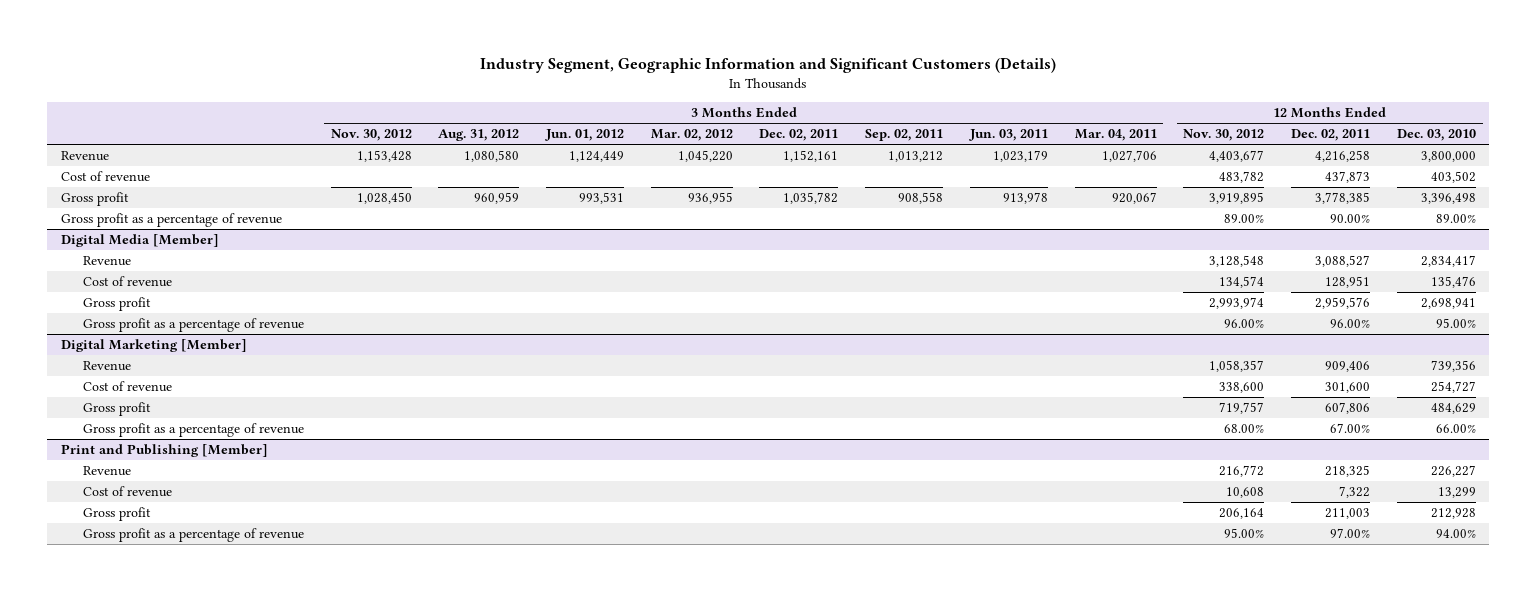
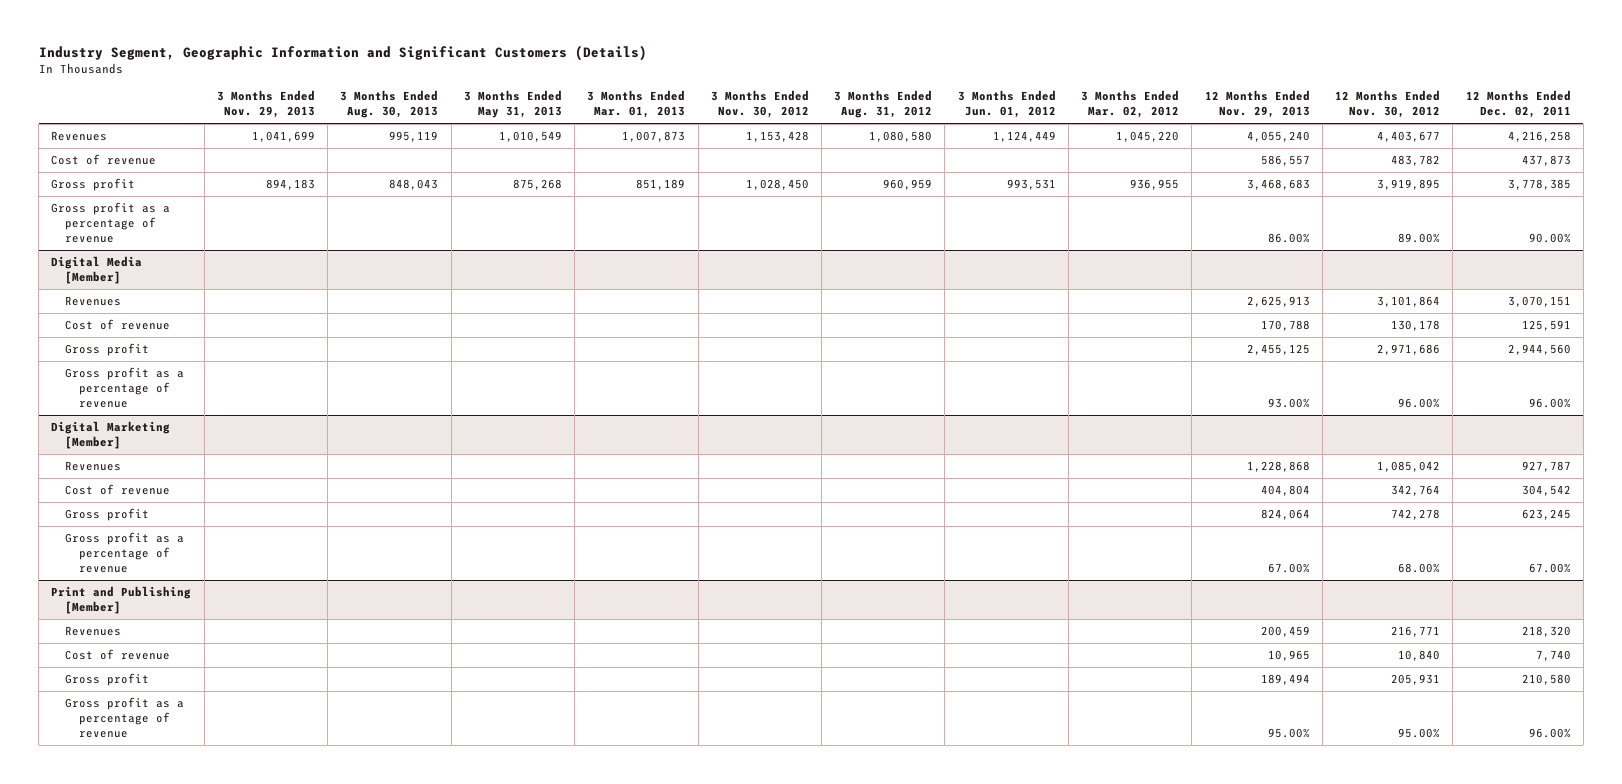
[759,129,839,142] Dec. 02, 2011 -> none
[865,129,944,142] Sep. 02, 2011 -> none
[968,129,1048,142] Jun. 03, 2011 -> none
[1074,129,1157,142] Mar. 04, 2011 -> none
[1396,129,1476,142] Dec. 03, 2010 -> none
none -> [216,90,315,119] 3 Months Ended Nov. 29, 2013
none -> [340,90,439,119] 3 Months Ended Aug. 30, 2013
none -> [463,90,562,119] 3 Months Ended May 31, 2013
none -> [587,90,686,119] 3 Months Ended Mar. 01, 2013
none -> [1204,90,1310,119] 12 Months Ended Nov. 29, 2013
[60,151,109,162] Revenue -> [51,130,108,141] Revenues
[82,256,131,267] Revenue -> none
none -> [65,295,122,306] Revenues
[1219,276,1265,289] 134,574 -> [1391,319,1441,331] 130,178
[1325,276,1371,289] 128,951 -> [1521,319,1571,331] 125,591
[1209,297,1265,310] 2,993,974 -> [1377,343,1441,355] 2,971,686
[1315,297,1371,310] 2,959,576 -> [1507,343,1571,355] 2,944,560
[82,361,131,372] Revenue -> none
none -> [65,460,122,471] Revenues
[1219,382,1265,394] 338,600 -> [1391,484,1441,496] 342,764
[1325,382,1371,394] 301,600 -> [1521,484,1571,496] 304,542
[1219,402,1265,415] 719,757 -> [1391,508,1441,520] 742,278
[1325,402,1371,415] 607,806 -> [1521,508,1571,520] 623,245
[82,466,131,477] Revenue -> none
none -> [65,625,122,636] Revenues
[1226,487,1265,499] 10,608 -> [1398,649,1441,661] 10,840
[1339,486,1371,499] 7,322 -> [1535,649,1571,661] 7,740
[1219,508,1265,520] 206,164 -> [1391,673,1441,685] 205,931
[1325,508,1371,520] 211,003 -> [1521,673,1571,685] 210,580
[1330,528,1371,539] 97.00% -> [1528,728,1571,739] 96.00%

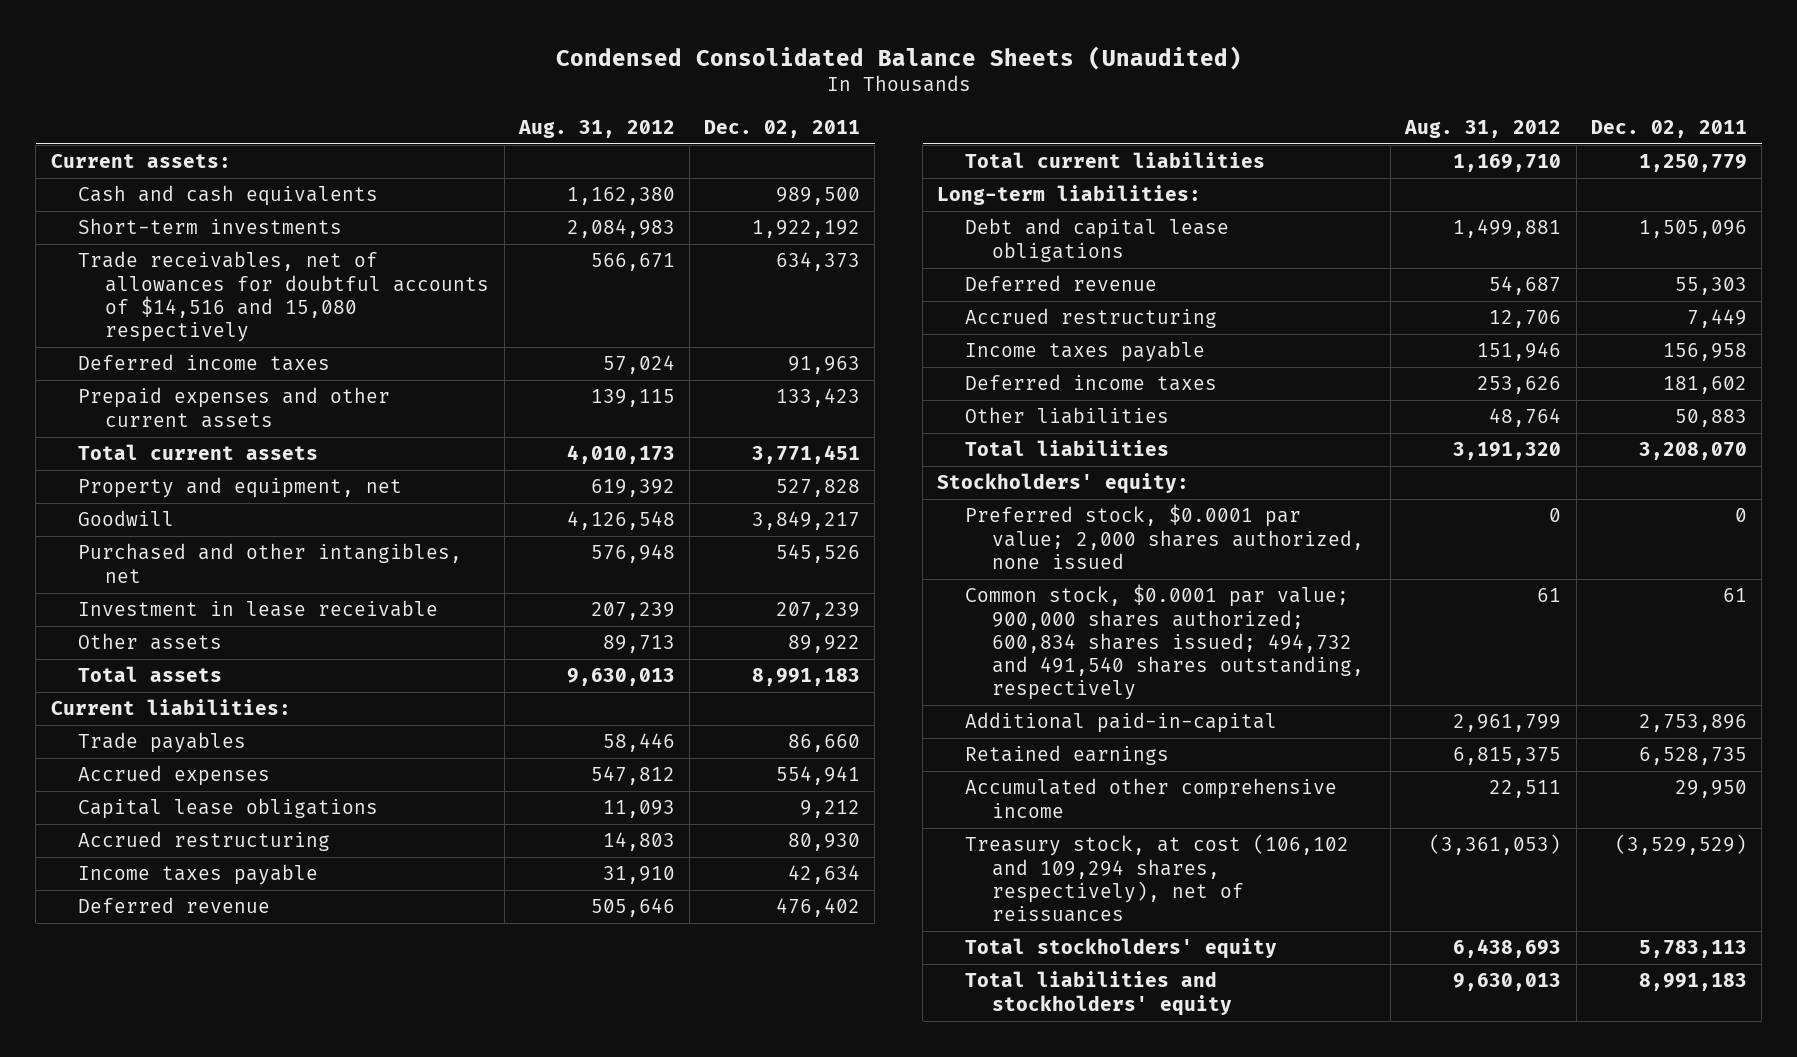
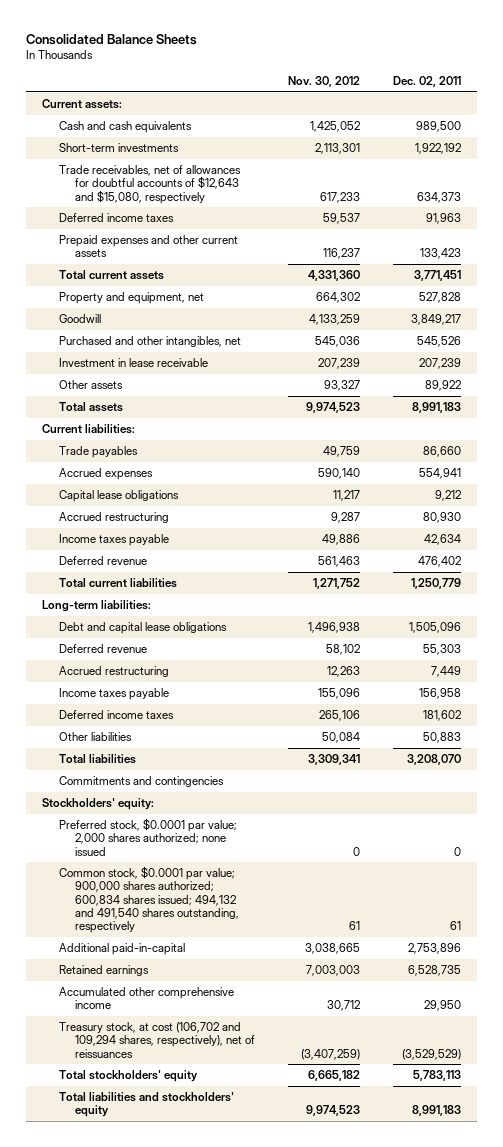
[555,45,1242,70] Condensed Consolidated Balance Sheets (Unaudited) -> [25,33,197,45] Consolidated Balance Sheets
[517,119,675,138] Aug. 31, 2012 -> none
none -> [287,76,360,88] Nov. 30, 2012
[78,251,490,342] Trade receivables, net of allowances for doubtful accounts of $14,516 and 15,080 respectively -> [58,164,241,204] Trade receivables, net of allowances for doubtful accounts of $12,643 and $15,080, respectively
none -> [58,775,224,787] Commitments and contingencies
[964,504,1365,569] Preferred stock, $0.0001 par value; 2,000 shares authorized, none issued -> [58,817,237,856] Preferred stock, $0.0001 par value; 2,000 shares authorized; none issued
[964,584,1365,701] Common stock, $0.0001 par value; 900,000 shares authorized; 600,834 shares issued; 494,732 and 491,540 shares outstanding, respectively -> [58,865,239,934] Common stock, $0.0001 par value; 900,000 shares authorized; 600,834 shares issued; 494,132 and 491,540 shares outstanding, respectively
[964,834,1349,922] Treasury stock, at cost (106,102 and 109,294 shares, respectively), net of reissuances -> [58,1021,255,1058] Treasury stock, at cost (106,702 and 109,294 shares, respectively), net of reissuances

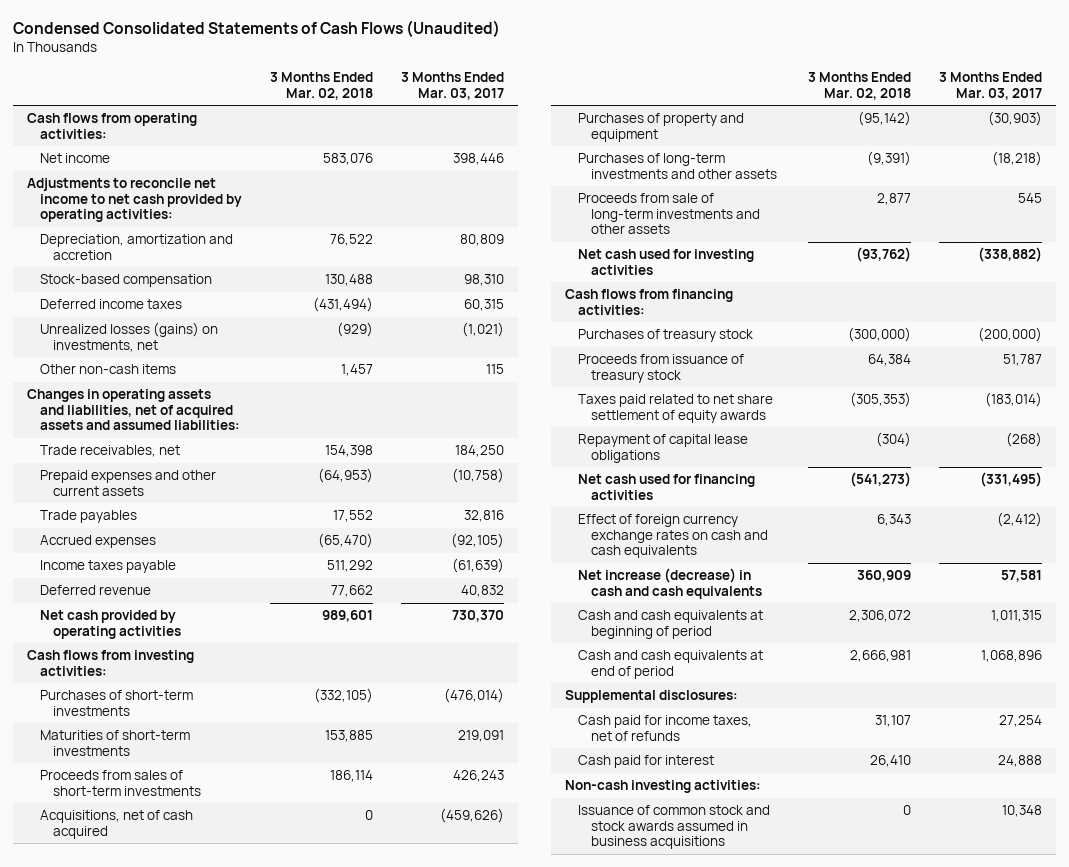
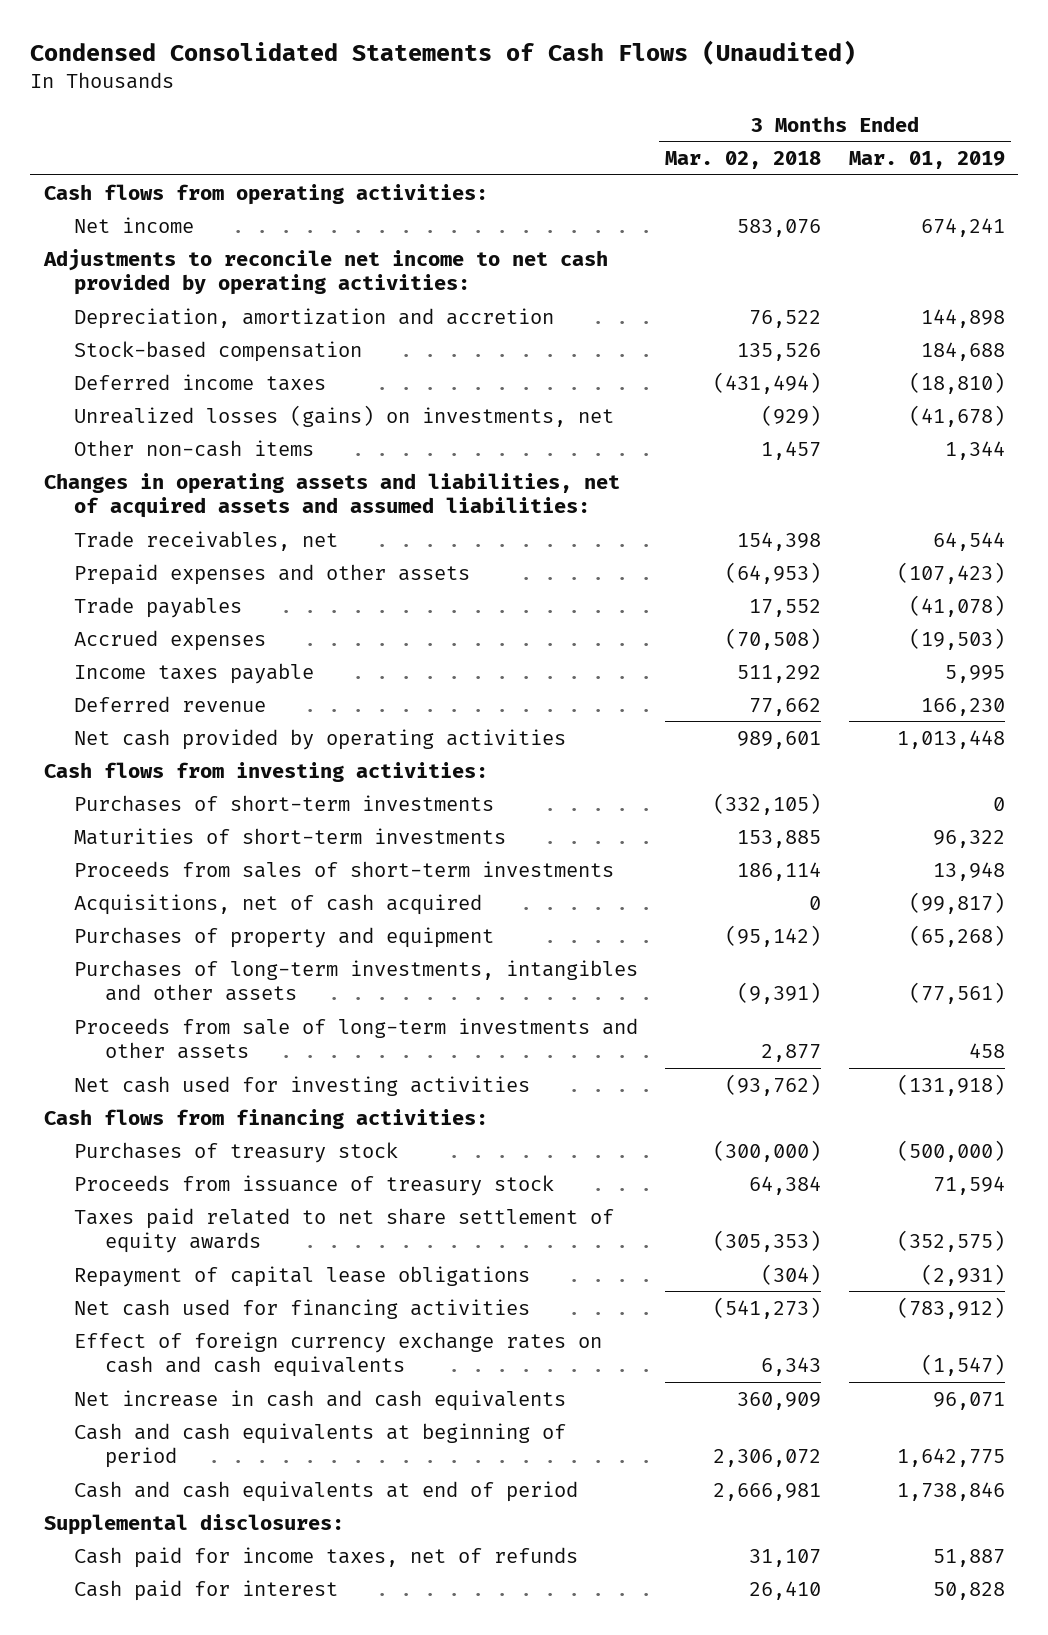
[401,72,505,100] 3 Months Ended Mar. 03, 2017 -> none
none -> [848,151,1005,170] Mar. 01, 2019
[325,274,374,287] 130,488 -> [737,342,822,361] 135,526
[40,470,217,496] Prepaid expenses and other current assets -> [74,563,471,585] Prepaid expenses and other assets
[318,533,374,549] (65,470) -> [725,627,822,650] (70,508)
[578,153,778,179] Purchases of long-term investments and other assets -> [74,959,639,1002] Purchases of long-term investments, intangibles and other assets
[578,568,763,599] Net increase (decrease) in cash and cash equivalents -> [74,1389,567,1411] Net increase in cash and cash equivalents
[565,780,762,794] Non-cash investing activities: -> none
[578,805,771,850] Issuance of common stock and stock awards assumed in business acquisitions -> none

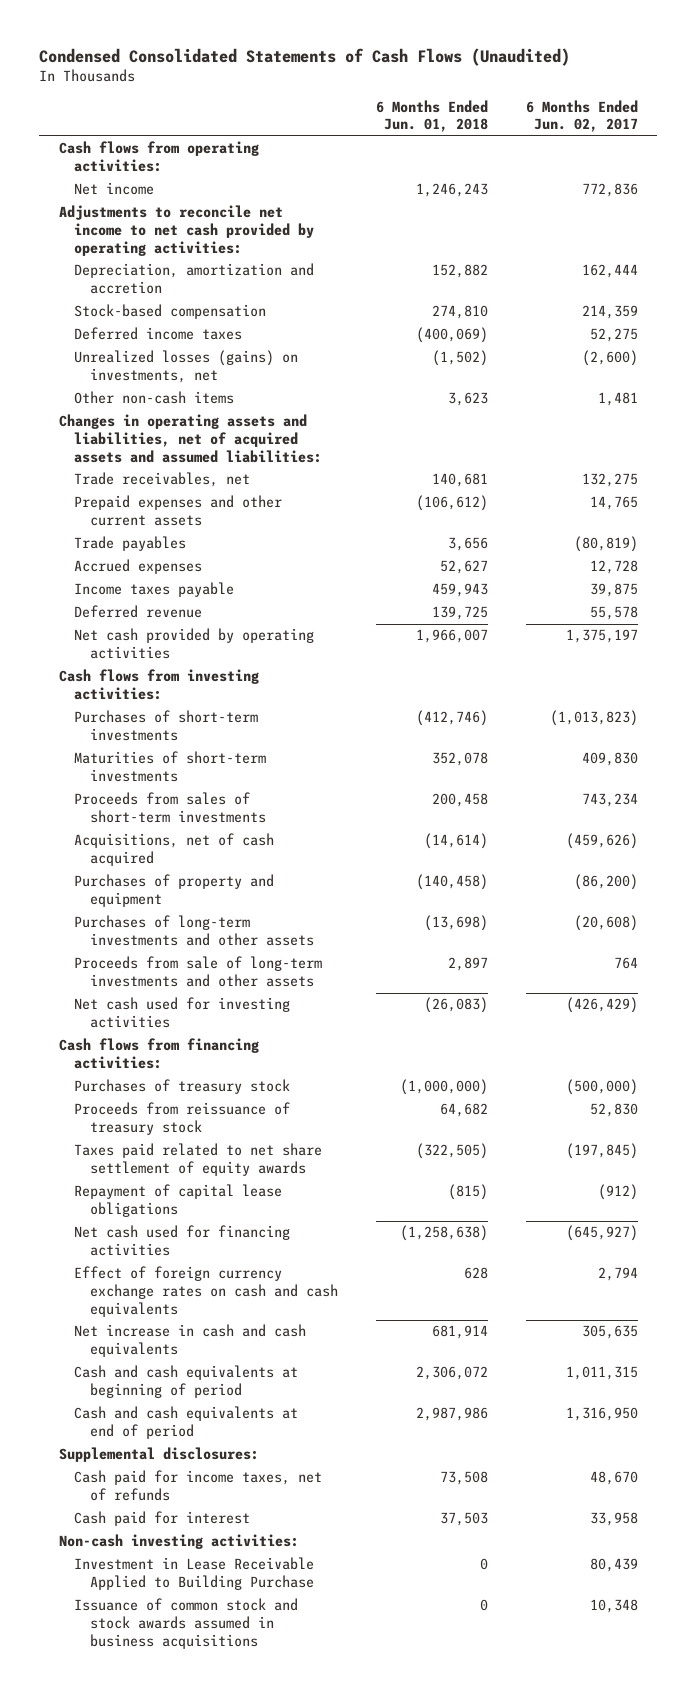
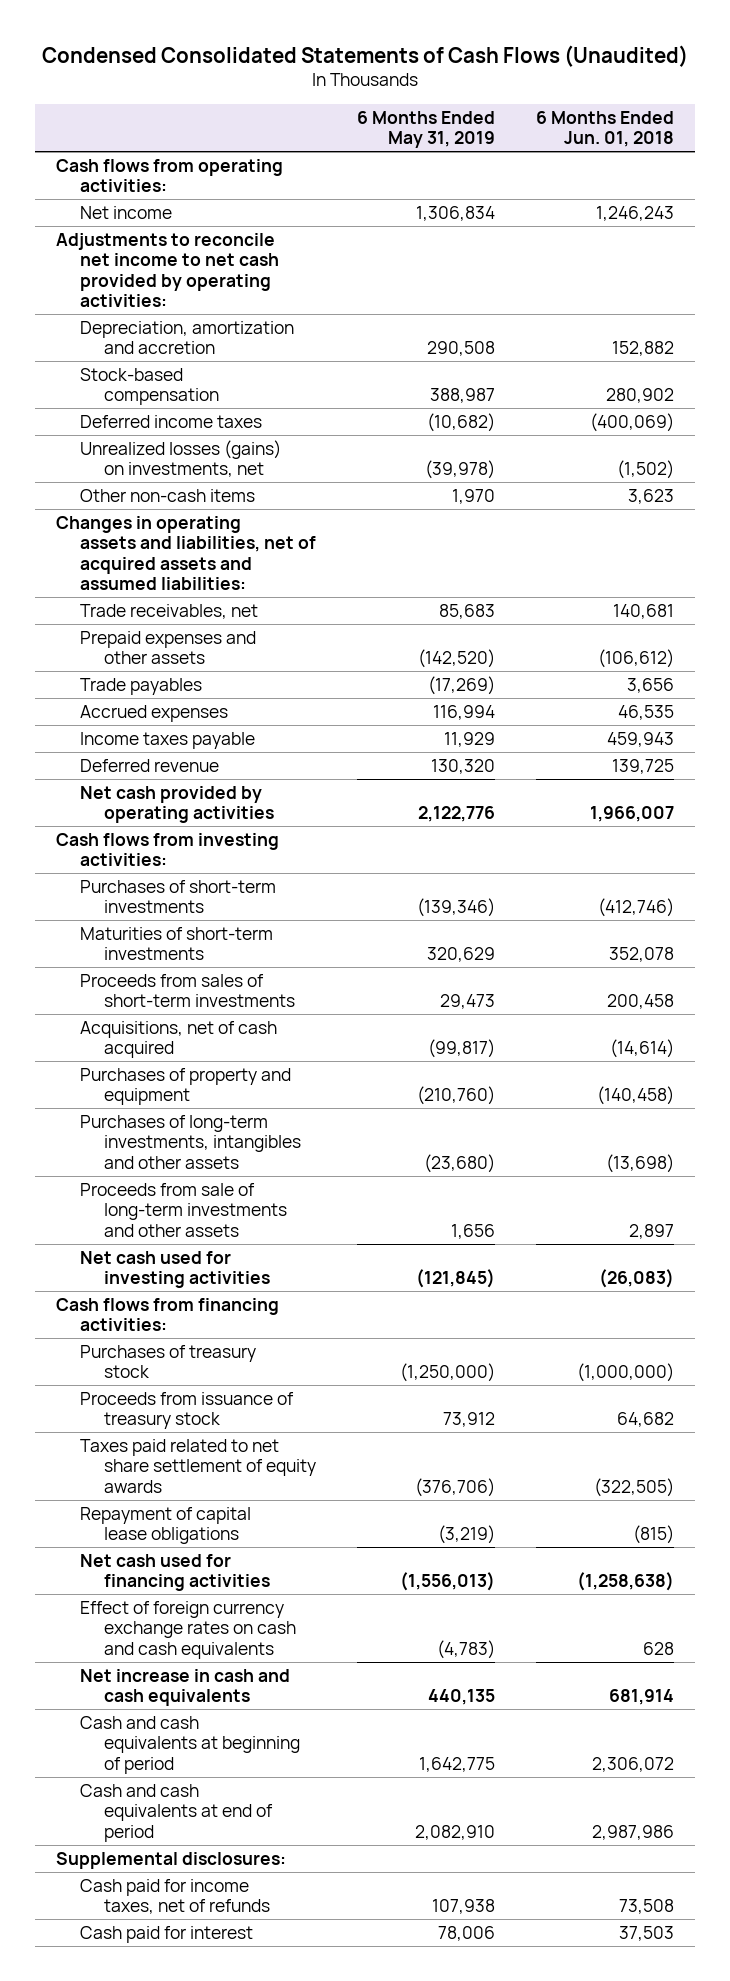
[526,99,639,133] 6 Months Ended Jun. 02, 2017 -> none
none -> [357,110,496,149] 6 Months Ended May 31, 2019
[431,305,488,320] 274,810 -> [606,388,675,404] 280,902
[74,495,283,527] Prepaid expenses and other current assets -> [79,630,256,665] Prepaid expenses and other assets
[439,560,488,575] 52,627 -> [618,704,675,720] 46,535
[74,915,314,947] Purchases of long-term investments and other assets -> [79,1114,302,1169] Purchases of long-term investments, intangibles and other assets
[74,1102,291,1136] Proceeds from reissuance of treasury stock -> [79,1391,294,1430] Proceeds from issuance of treasury stock
[58,1534,299,1550] Non-cash investing activities: -> none
[74,1557,315,1591] Investment in Lease Receivable Applied to Building Purchase -> none
[74,1598,299,1649] Issuance of common stock and stock awards assumed in business acquisitions -> none

